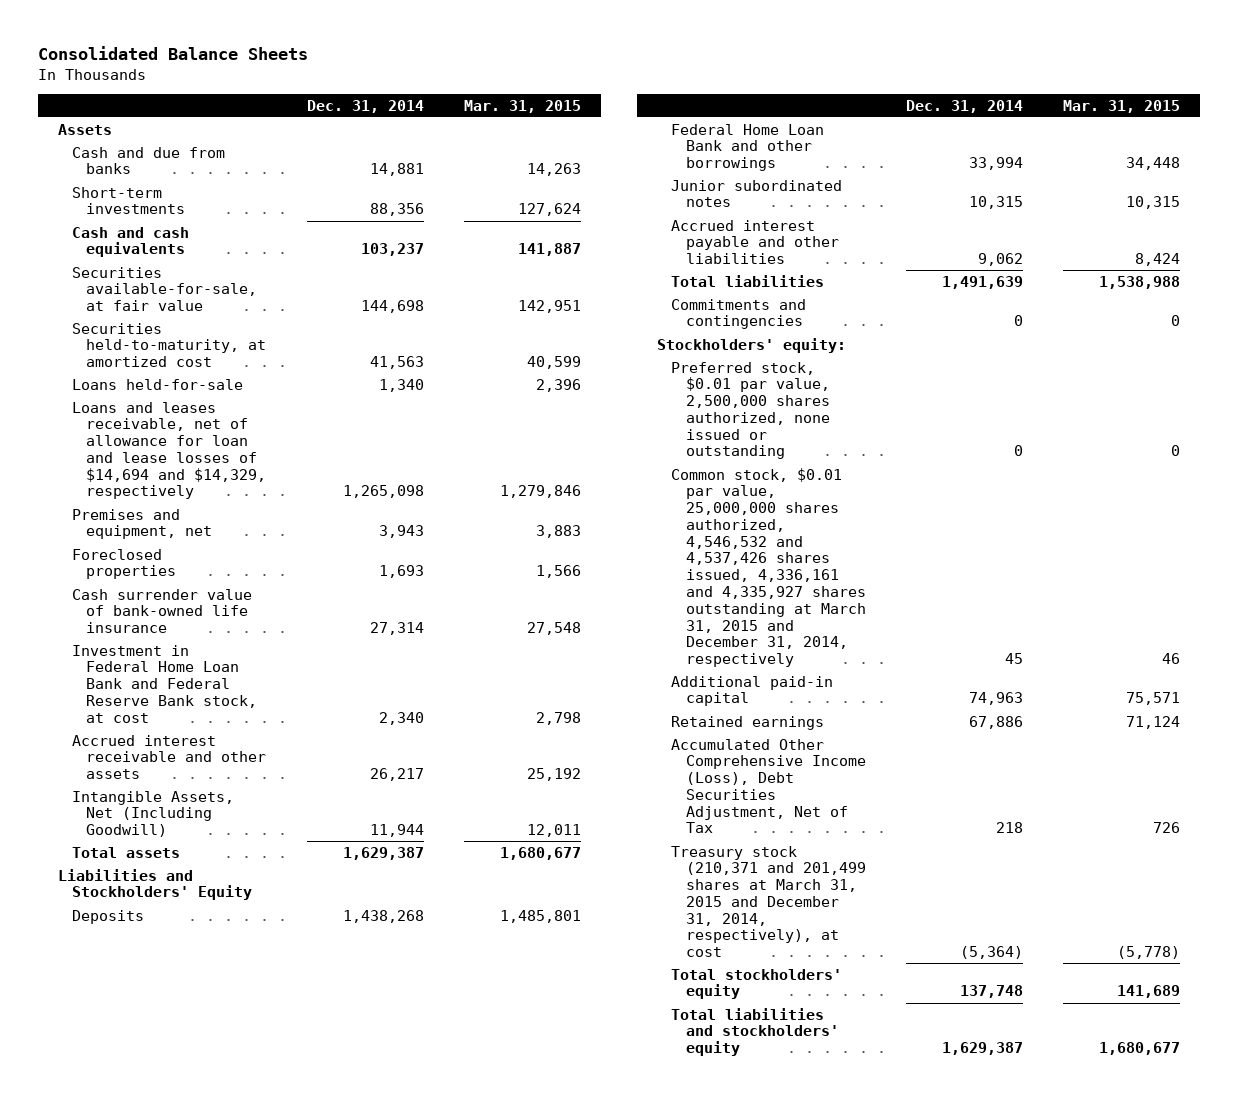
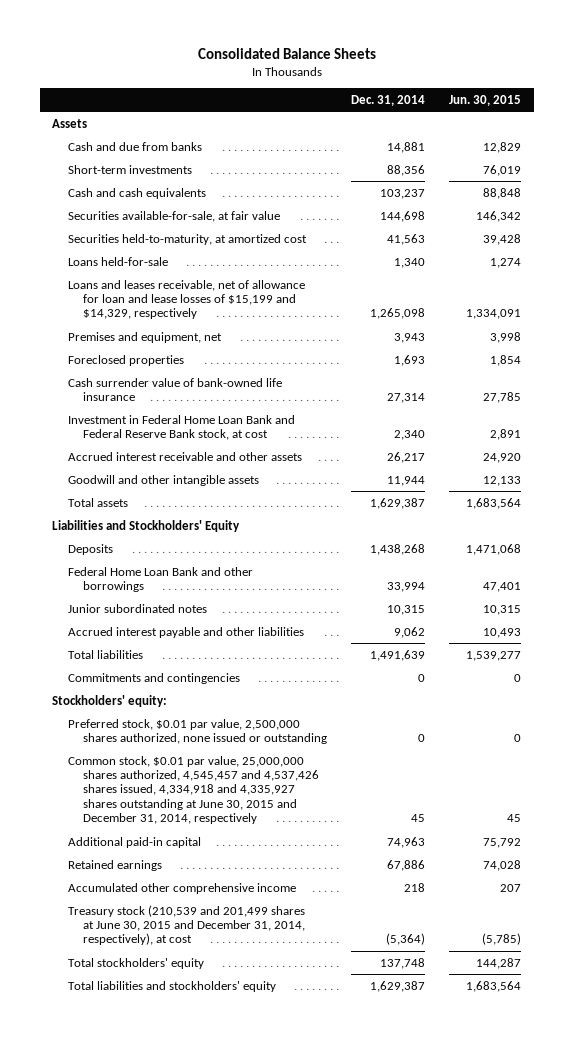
[463,99,581,113] Mar. 31, 2015 -> none
none -> [449,94,522,106] Jun. 30, 2015
[72,401,267,500] Loans and leases receivable, net of allowance for loan and lease losses of $14,694 and $14,329, respectively -> [67,279,305,320] Loans and leases receivable, net of allowance for loan and lease losses of $15,199 and $14,329, respectively
[72,790,235,838] Intangible Assets, Net (Including Goodwill) -> [67,474,259,486] Goodwill and other intangible assets
[671,467,866,668] Common stock, $0.01 par value, 25,000,000 shares authorized, 4,546,532 and 4,537,426 shares issued, 4,336,161 and 4,335,927 shares outstanding at March 31, 2015 and December 31, 2014, respectively -> [67,755,319,825] Common stock, $0.01 par value, 25,000,000 shares authorized, 4,545,457 and 4,537,426 shares issued, 4,334,918 and 4,335,927 shares outstanding at June 30, 2015 and December 31, 2014, respectively
[671,738,866,834] Accumulated Other Comprehensive Income (Loss), Debt Securities Adjustment, Net of Tax -> [67,882,296,894] Accumulated other comprehensive income
[671,845,866,958] Treasury stock (210,371 and 201,499 shares at March 31, 2015 and December 31, 2014, respectively), at cost -> [67,904,305,946] Treasury stock (210,539 and 201,499 shares at June 30, 2015 and December 31, 2014, respectively), at cost

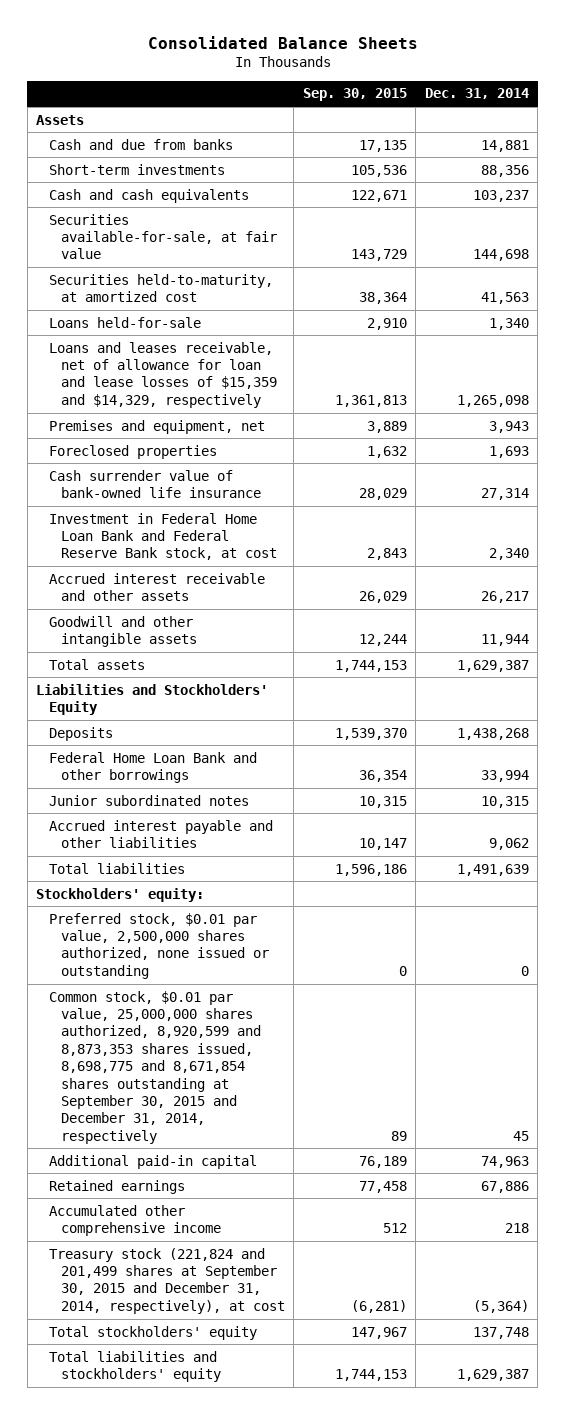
[449,94,522,106] Jun. 30, 2015 -> none
none -> [302,88,407,102] Sep. 30, 2015
[67,279,305,320] Loans and leases receivable, net of allowance for loan and lease losses of $15,199 and $14,329, respectively -> [48,341,277,408] Loans and leases receivable, net of allowance for loan and lease losses of $15,359 and $14,329, respectively
[67,672,240,684] Commitments and contingencies -> none
[67,755,319,825] Common stock, $0.01 par value, 25,000,000 shares authorized, 4,545,457 and 4,537,426 shares issued, 4,334,918 and 4,335,927 shares outstanding at June 30, 2015 and December 31, 2014, respectively -> [48,990,261,1144] Common stock, $0.01 par value, 25,000,000 shares authorized, 8,920,599 and 8,873,353 shares issued, 8,698,775 and 8,671,854 shares outstanding at September 30, 2015 and December 31, 2014, respectively
[67,904,305,946] Treasury stock (210,539 and 201,499 shares at June 30, 2015 and December 31, 2014, respectively), at cost -> [48,1247,285,1314] Treasury stock (221,824 and 201,499 shares at September 30, 2015 and December 31, 2014, respectively), at cost

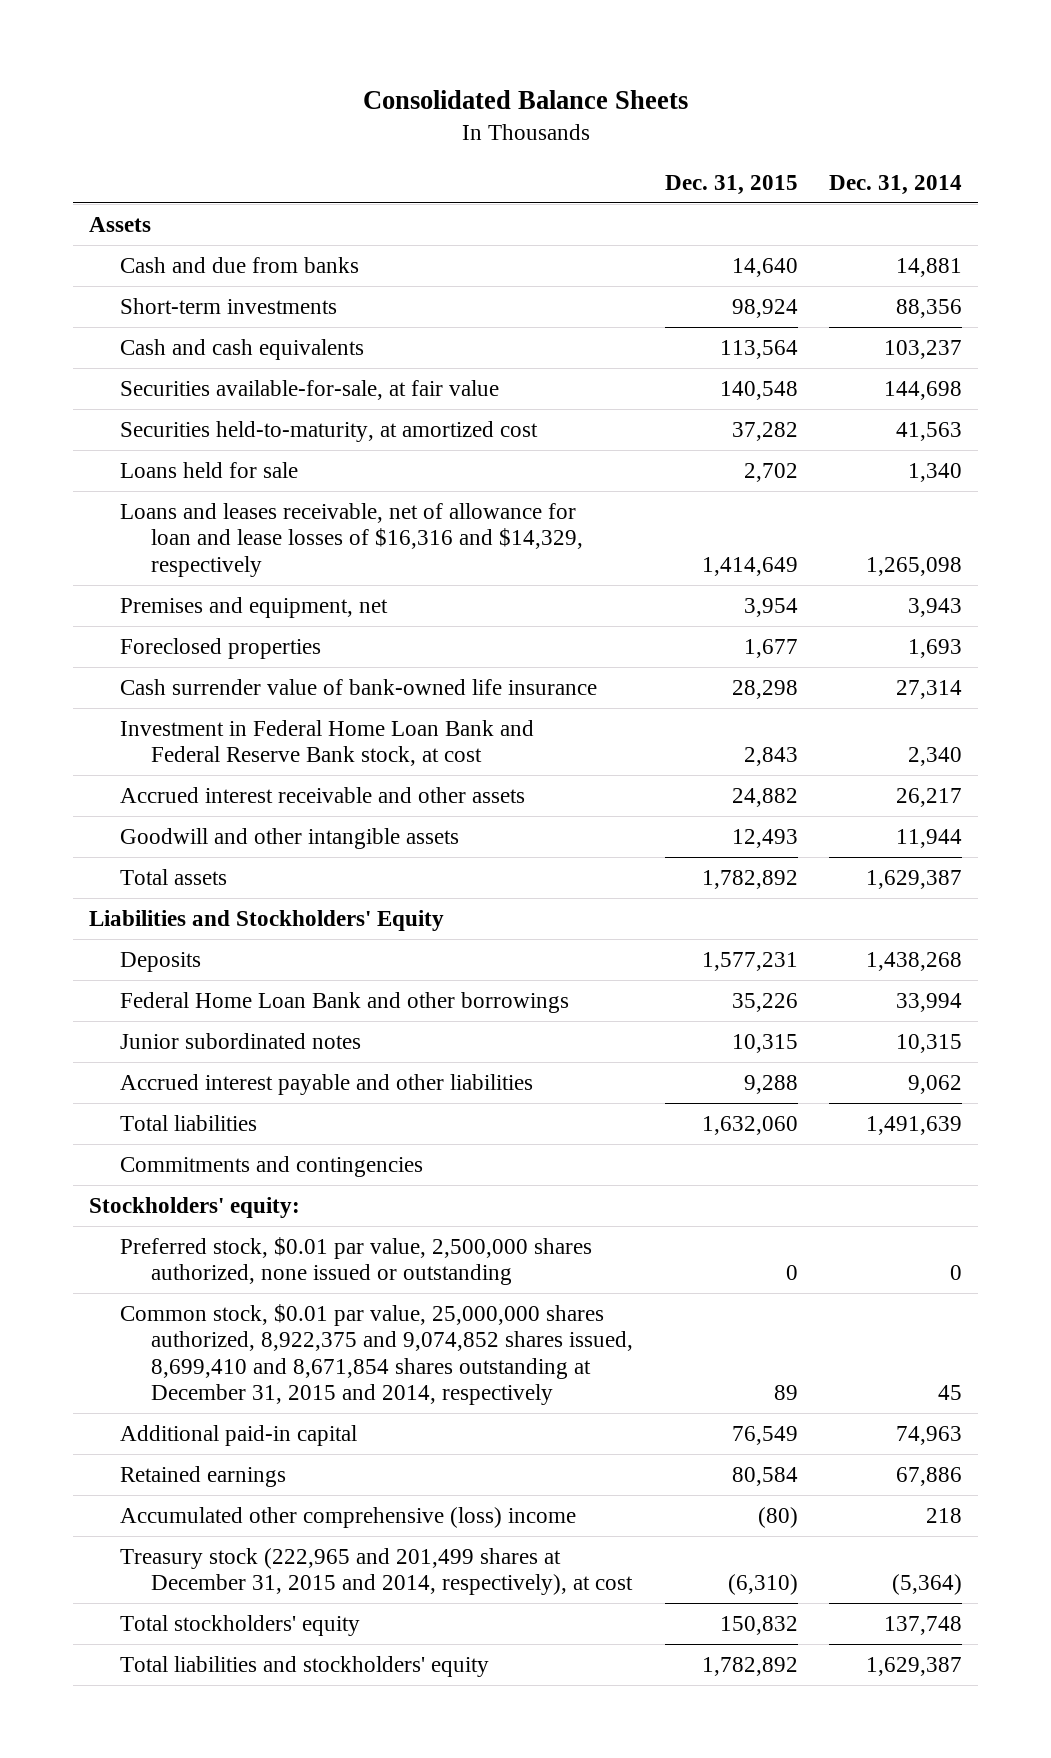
[302,88,407,102] Sep. 30, 2015 -> none
none -> [664,175,798,196] Dec. 31, 2015
[48,316,201,328] Loans held-for-sale -> [119,461,298,478] Loans held for sale
[48,341,277,408] Loans and leases receivable, net of allowance for loan and lease losses of $15,359 and $14,329, respectively -> [119,502,583,577] Loans and leases receivable, net of allowance for loan and lease losses of $16,316 and $14,329, respectively
none -> [119,1155,423,1177] Commitments and contingencies
[48,990,261,1144] Common stock, $0.01 par value, 25,000,000 shares authorized, 8,920,599 and 8,873,353 shares issued, 8,698,775 and 8,671,854 shares outstanding at September 30, 2015 and December 31, 2014, respectively -> [119,1303,633,1406] Common stock, $0.01 par value, 25,000,000 shares authorized, 8,922,375 and 9,074,852 shares issued, 8,699,410 and 8,671,854 shares outstanding at December 31, 2015 and 2014, respectively
[48,1204,221,1237] Accumulated other comprehensive income -> [119,1506,576,1528] Accumulated other comprehensive (loss) income
[48,1247,285,1314] Treasury stock (221,824 and 201,499 shares at September 30, 2015 and December 31, 2014, respectively), at cost -> [119,1547,633,1596] Treasury stock (222,965 and 201,499 shares at December 31, 2015 and 2014, respectively), at cost

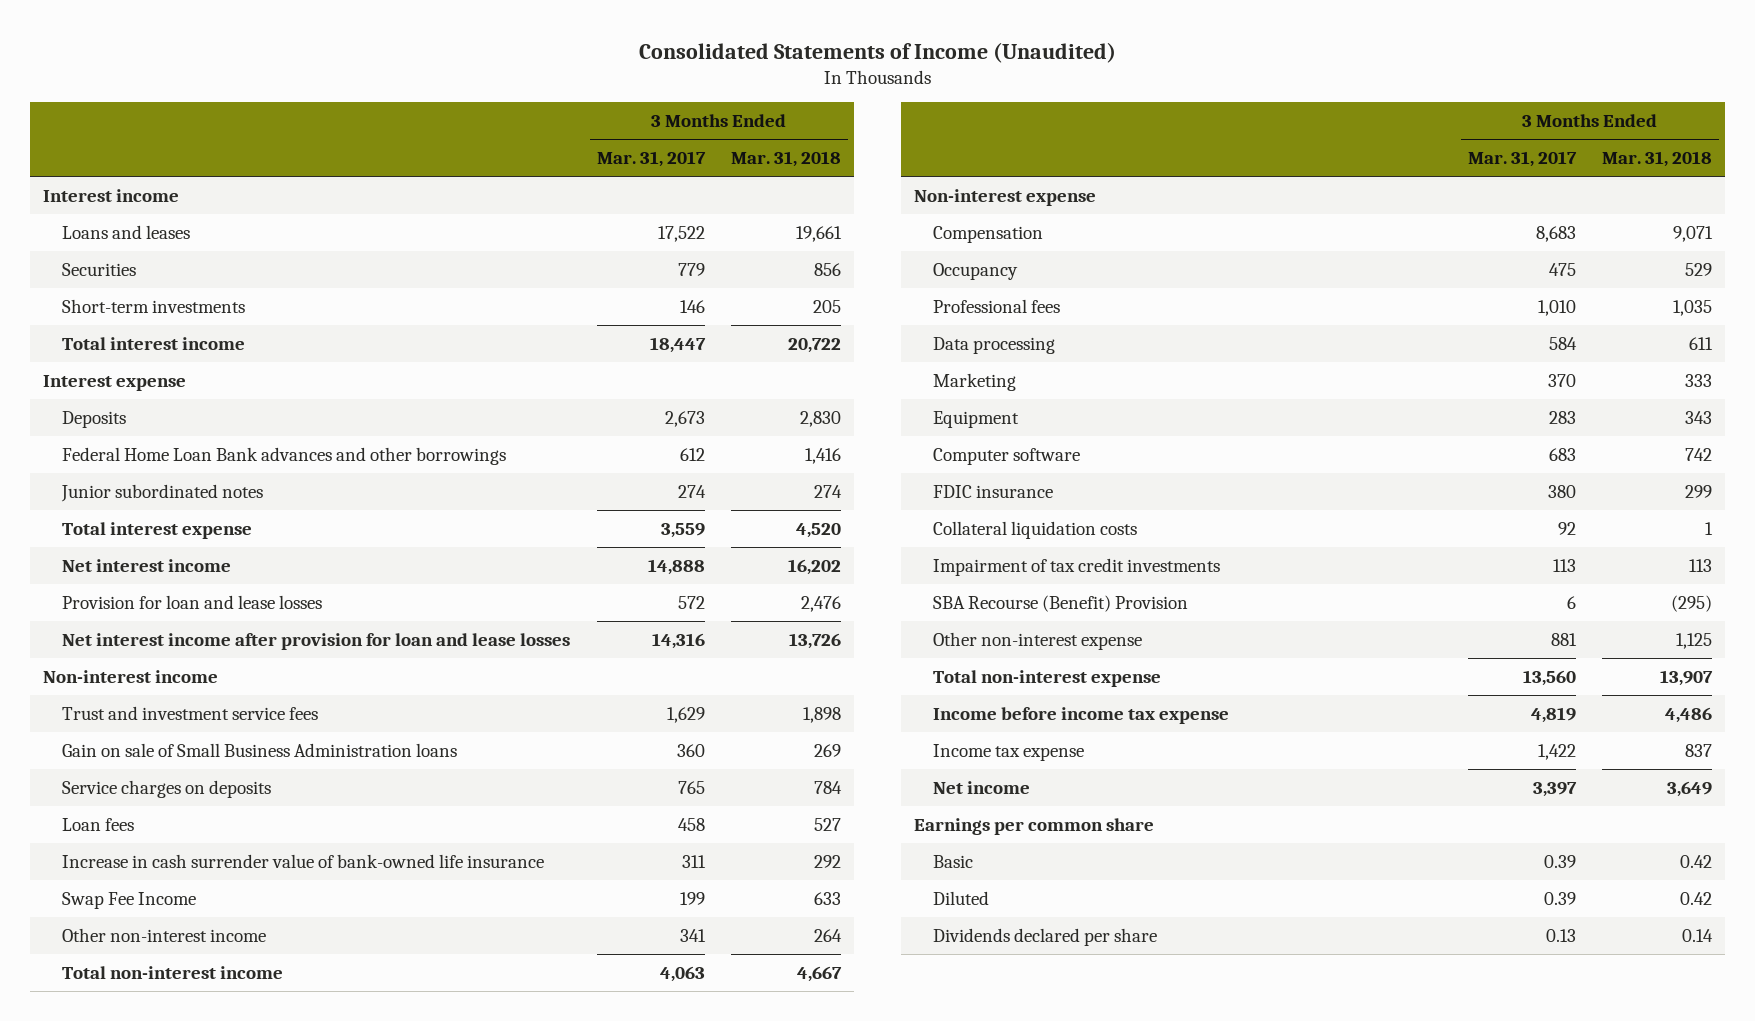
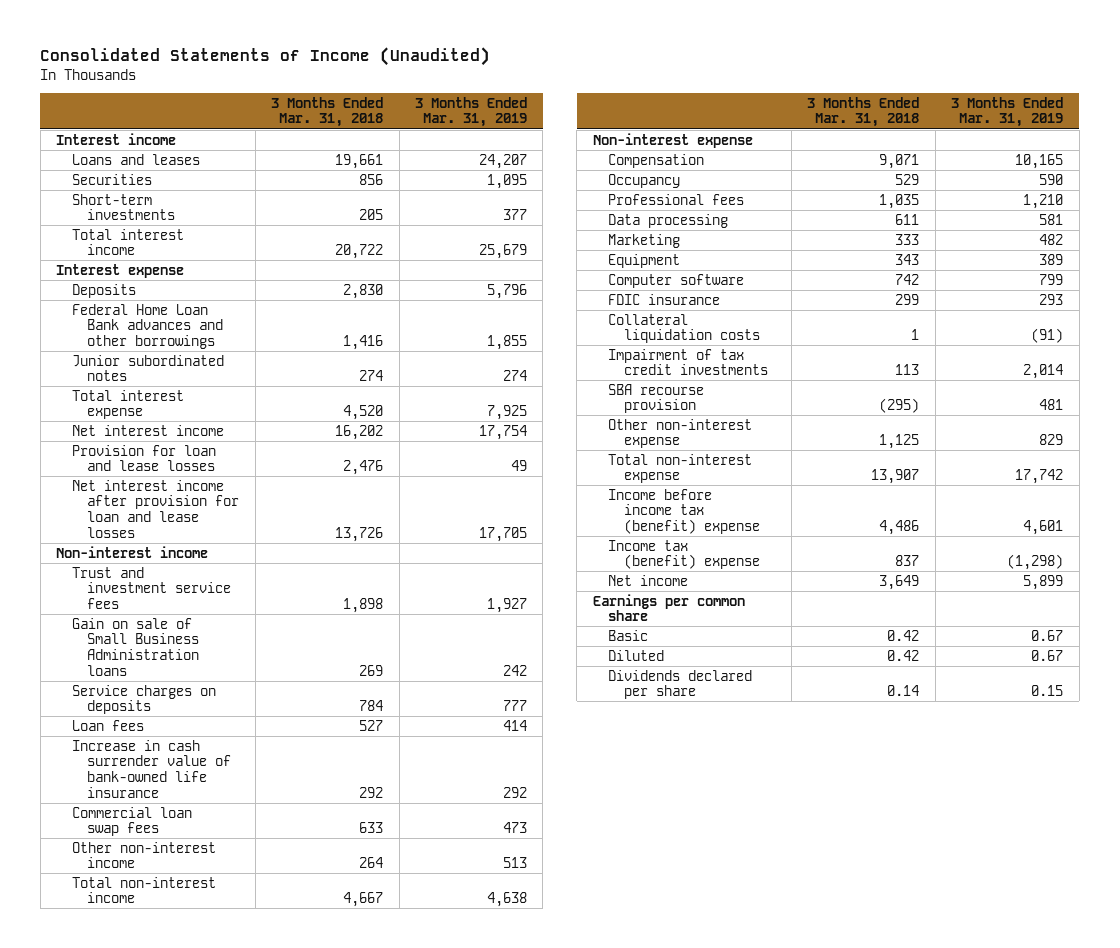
[596,151,706,168] Mar. 31, 2017 -> none
none -> [414,96,527,128] 3 Months Ended Mar. 31, 2019
[62,891,197,909] Swap Fee Income -> [71,806,192,837] Commercial loan swap fees
[932,594,1188,612] SBA Recourse (Benefit) Provision -> [608,383,705,414] SBA recourse provision
[932,706,1229,724] Income before income tax expense -> [608,488,760,534] Income before income tax (benefit) expense
[932,743,1084,761] Income tax expense -> [608,539,760,570] Income tax (benefit) expense

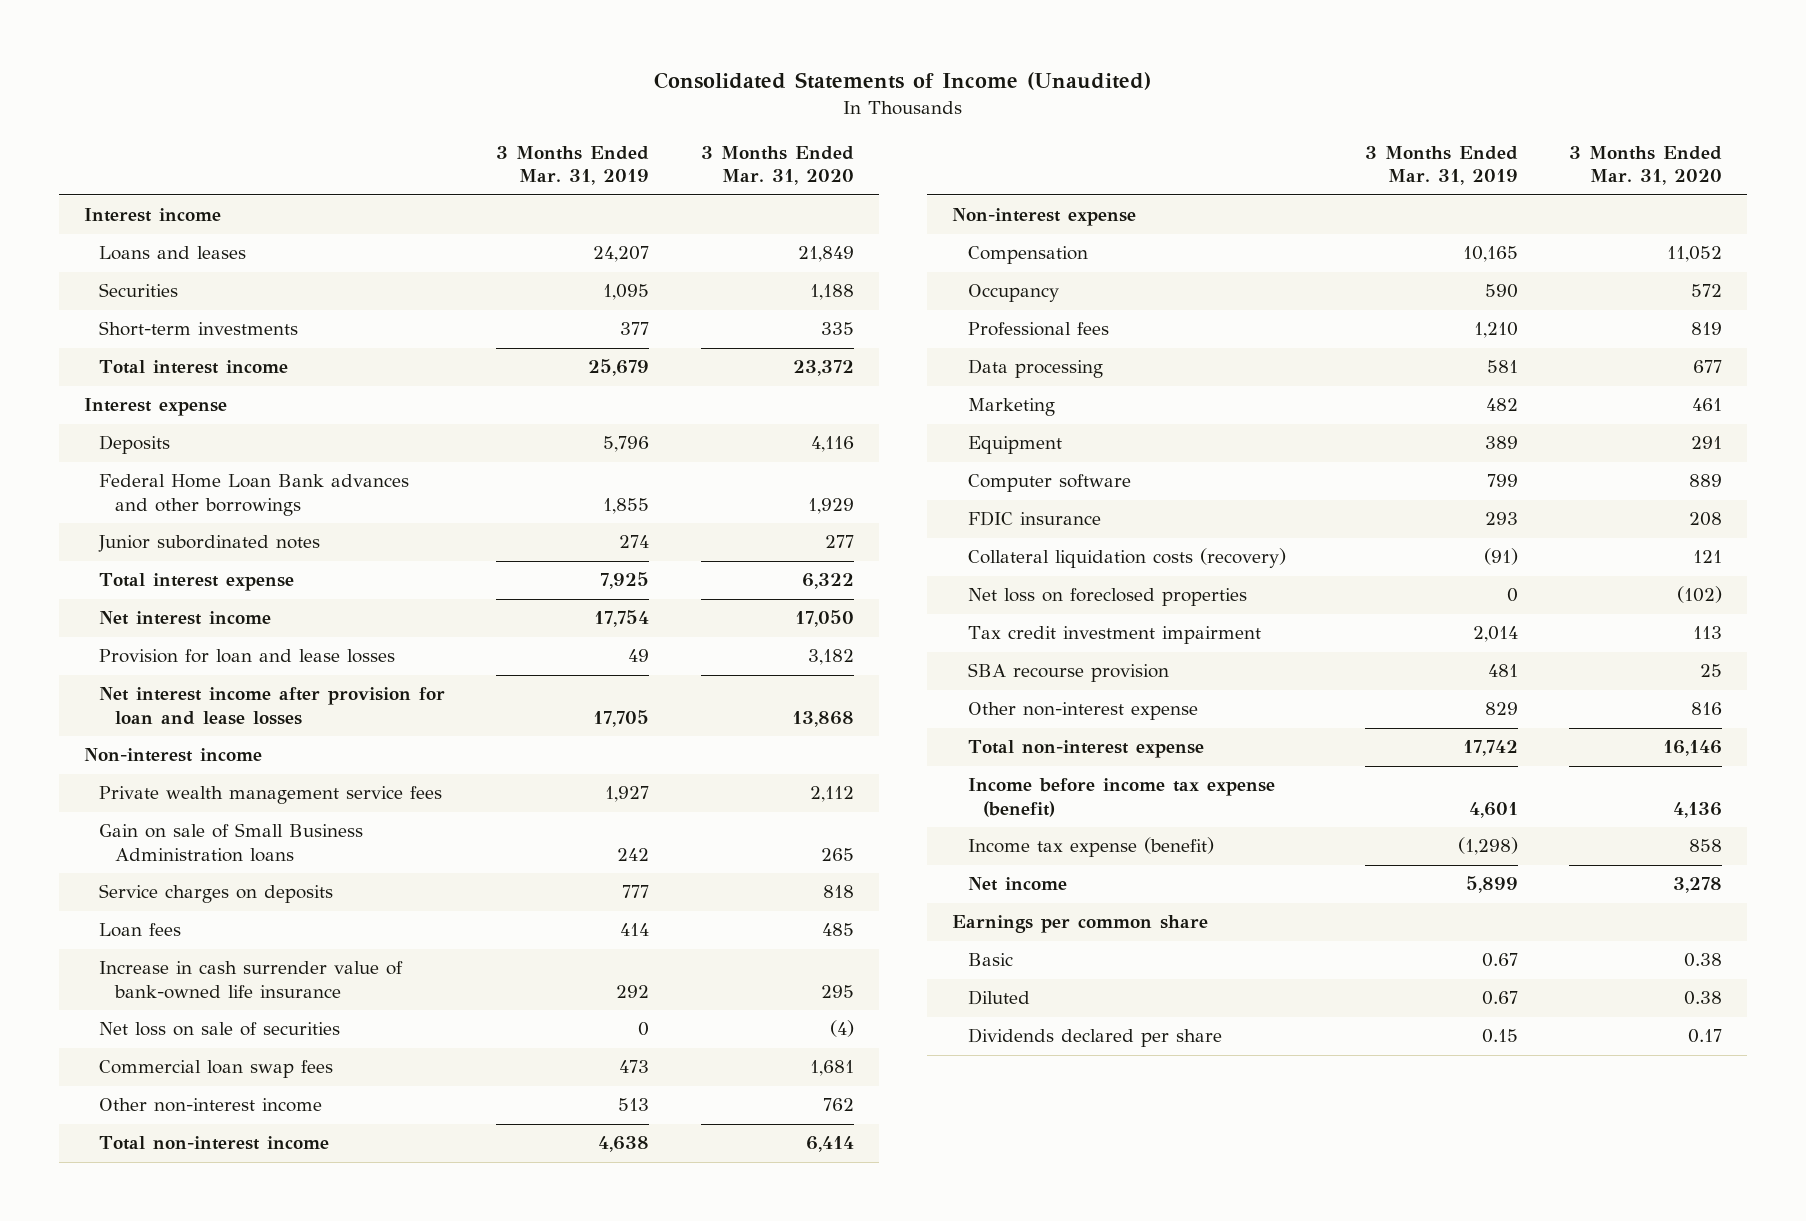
[271,96,384,128] 3 Months Ended Mar. 31, 2018 -> none
none -> [700,145,854,186] 3 Months Ended Mar. 31, 2020
[71,566,232,609] Trust and investment service fees -> [99,786,443,805] Private wealth management service fees
none -> [99,1022,341,1037] Net loss on sale of securities
[608,313,760,344] Collateral liquidation costs -> [967,548,1286,569] Collateral liquidation costs (recovery)
none -> [967,588,1247,607] Net loss on foreclosed properties
[608,348,768,376] Impairment of tax credit investments -> [967,626,1261,645] Tax credit investment impairment
[608,488,760,534] Income before income tax (benefit) expense -> [967,778,1275,817] Income before income tax expense (benefit)
[608,539,760,570] Income tax (benefit) expense -> [967,837,1214,858] Income tax expense (benefit)

